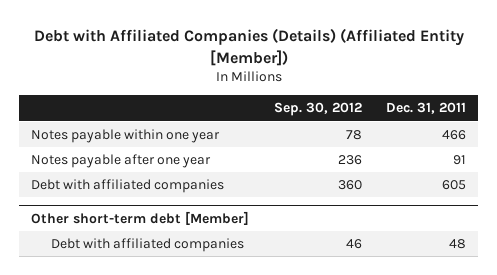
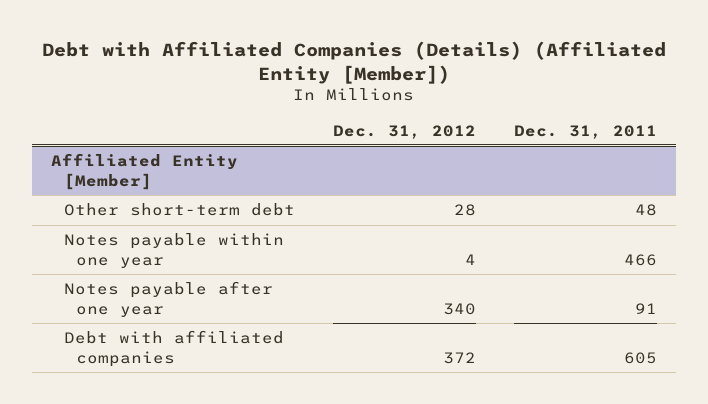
[273,102,362,117] Sep. 30, 2012 -> none
none -> [332,124,476,139] Dec. 31, 2012
none -> [51,153,239,190] Affiliated Entity [Member]
none -> [63,203,295,217] Other short-term debt
[31,210,250,225] Other short-term debt [Member] -> none
[51,238,245,253] Debt with affiliated companies -> none

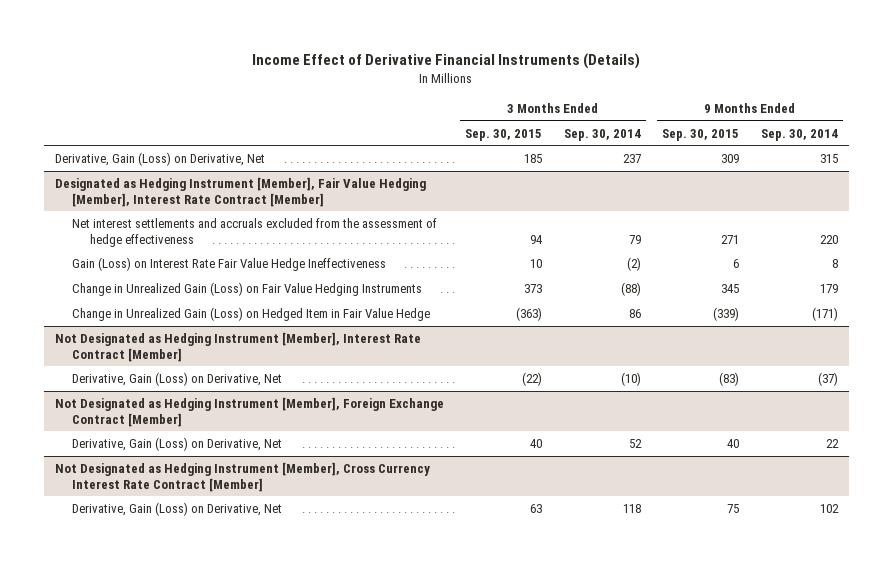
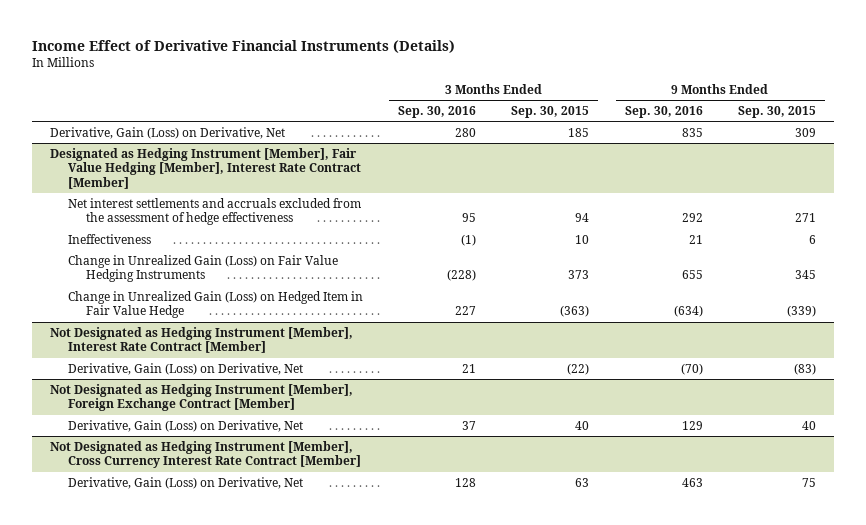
[563,128,641,141] Sep. 30, 2014 -> none
[761,128,839,141] Sep. 30, 2014 -> none
none -> [398,106,477,119] Sep. 30, 2016
none -> [624,106,703,119] Sep. 30, 2016
[72,257,387,272] Gain (Loss) on Interest Rate Fair Value Hedge Ineffectiveness -> [67,233,151,244] Ineffectiveness

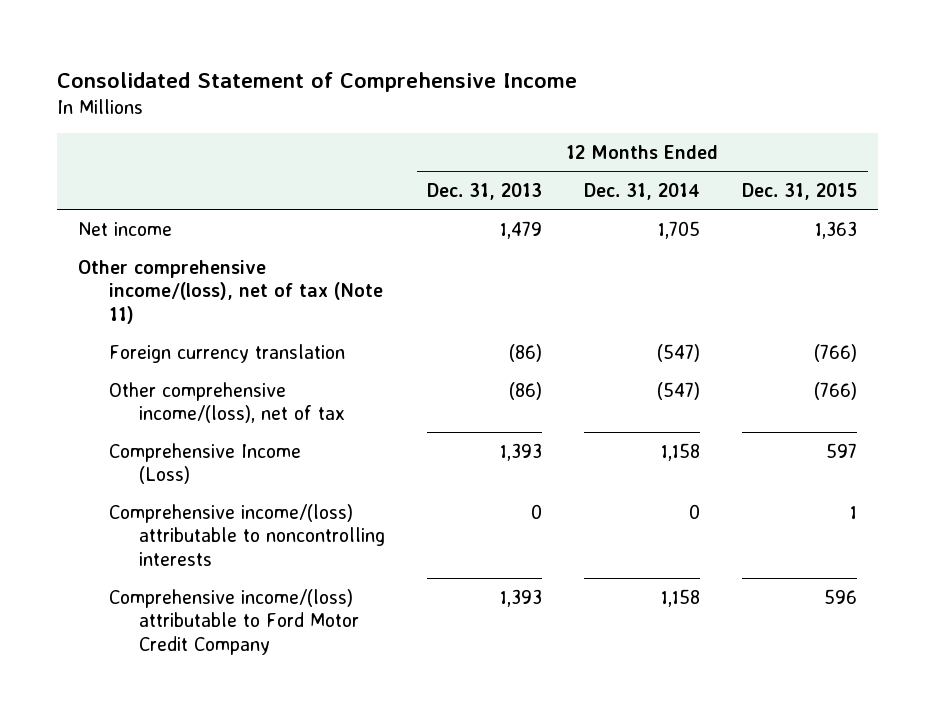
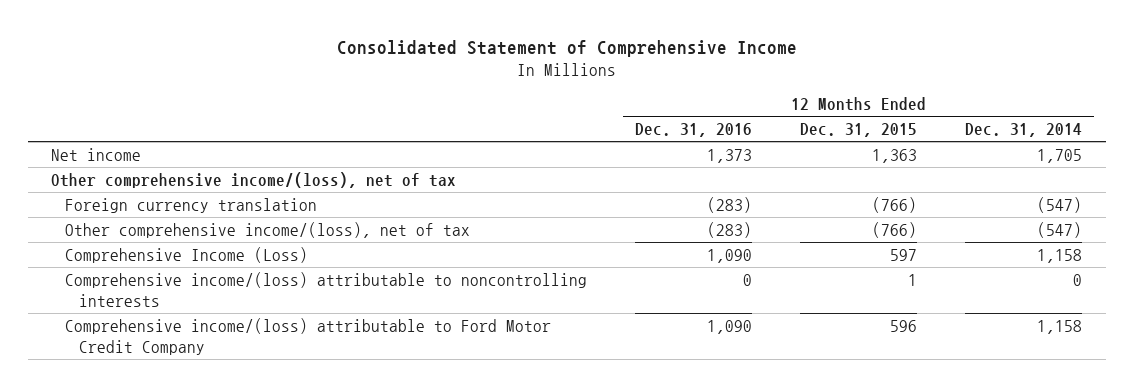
[427,182,543,200] Dec. 31, 2013 -> none
none -> [635,123,753,138] Dec. 31, 2016
[78,259,383,324] Other comprehensive income/(loss), net of tax (Note 11) -> [51,171,457,188] Other comprehensive income/(loss), net of tax

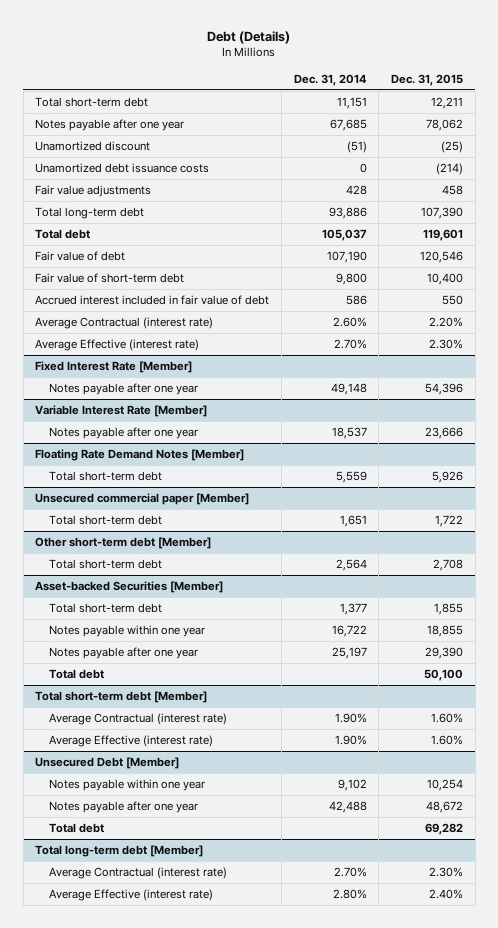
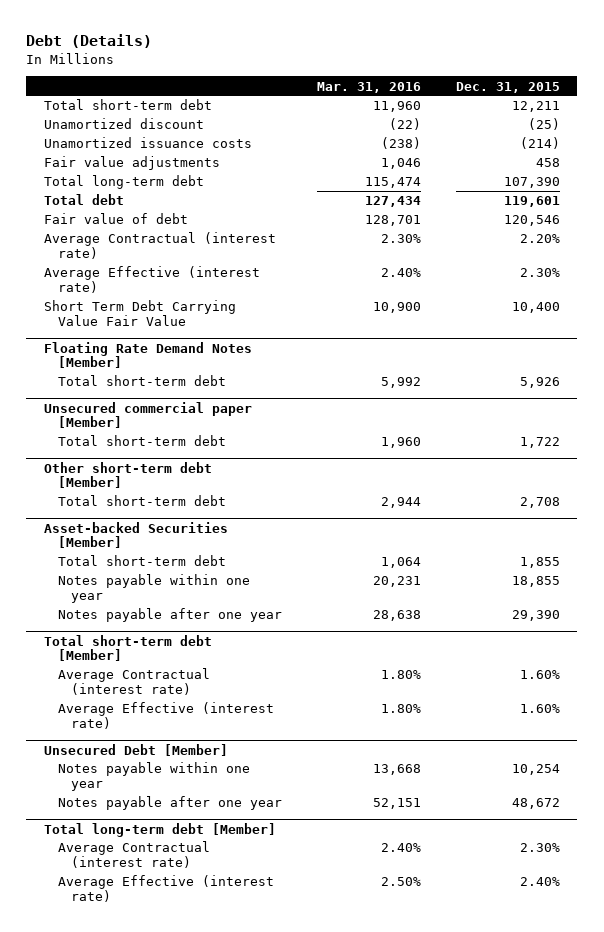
[293,73,367,86] Dec. 31, 2014 -> none
none -> [316,81,421,93] Mar. 31, 2016
[35,119,185,132] Notes payable after one year -> none
[35,163,210,174] Unamortized debt issuance costs -> [43,137,252,149] Unamortized issuance costs
[35,273,185,284] Fair value of short-term debt -> none
[35,295,270,306] Accrued interest included in fair value of debt -> none
[35,361,193,374] Fixed Interest Rate [Member] -> none
[48,383,198,396] Notes payable after one year -> none
[35,405,208,418] Variable Interest Rate [Member] -> none
[48,427,198,440] Notes payable after one year -> none
none -> [43,300,236,326] Short Term Debt Carrying Value Fair Value
[48,669,104,680] Total debt -> none
[48,823,104,834] Total debt -> none

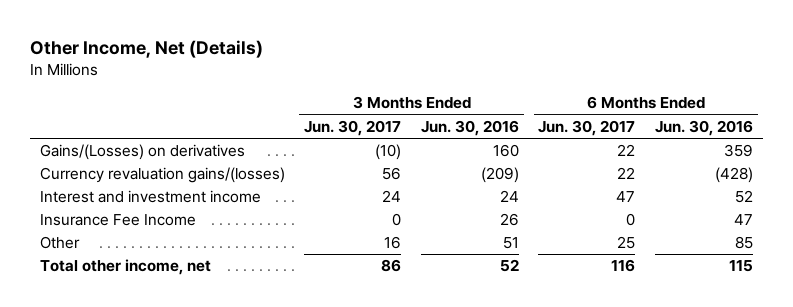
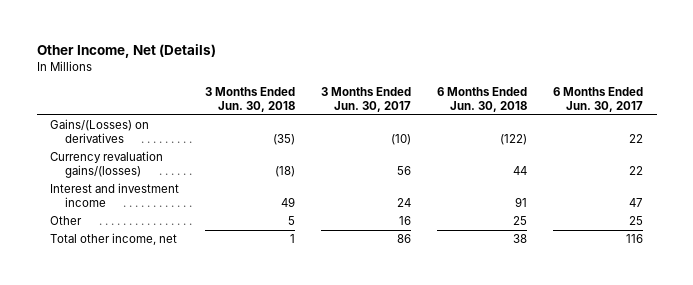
[420,119,519,136] Jun. 30, 2016 -> none
[655,119,754,136] Jun. 30, 2016 -> none
none -> [205,86,296,112] 3 Months Ended Jun. 30, 2018
none -> [437,86,528,112] 6 Months Ended Jun. 30, 2018
[39,214,196,227] Insurance Fee Income -> none

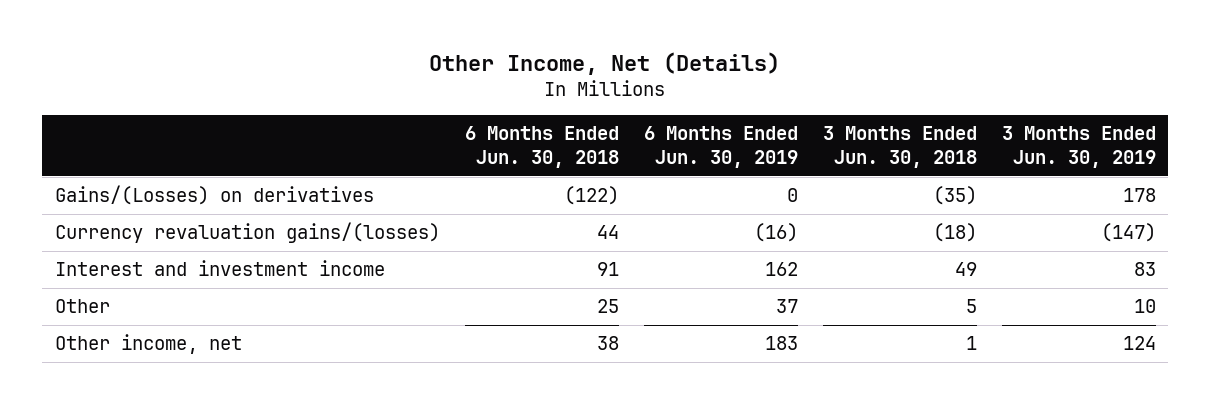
[321,86,412,112] 3 Months Ended Jun. 30, 2017 -> none
[553,86,644,112] 6 Months Ended Jun. 30, 2017 -> none
none -> [643,125,798,168] 6 Months Ended Jun. 30, 2019
none -> [1001,125,1156,168] 3 Months Ended Jun. 30, 2019
[49,233,177,246] Total other income, net -> [54,334,242,355] Other income, net

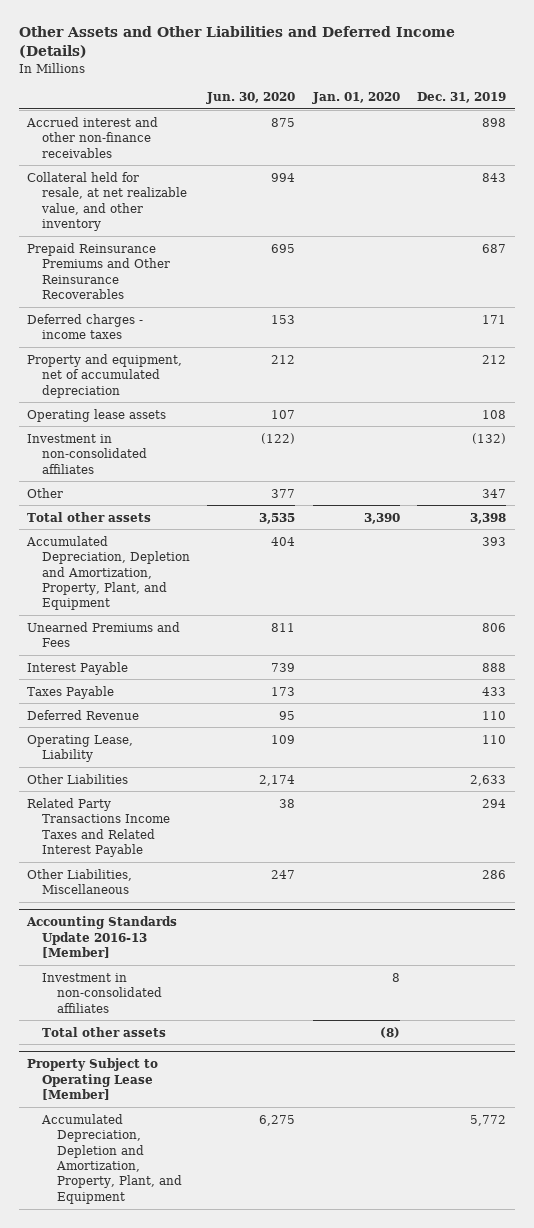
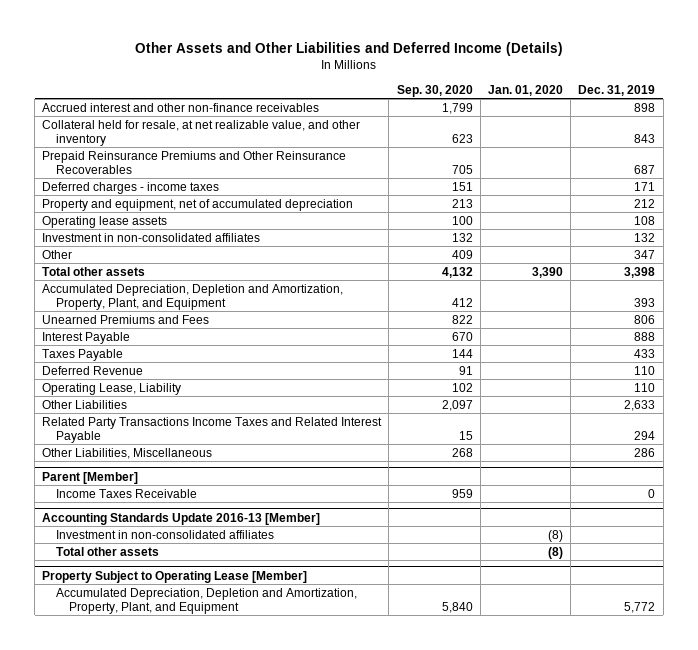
[206,92,296,105] Jun. 30, 2020 -> none
none -> [396,84,473,97] Sep. 30, 2020
[472,432,507,444] (132) -> [634,232,656,242] 132
none -> [42,471,139,484] Parent [Member]
none -> [55,488,197,498] Income Taxes Receivable
[391,972,400,982] 8 -> [548,529,564,542] (8)

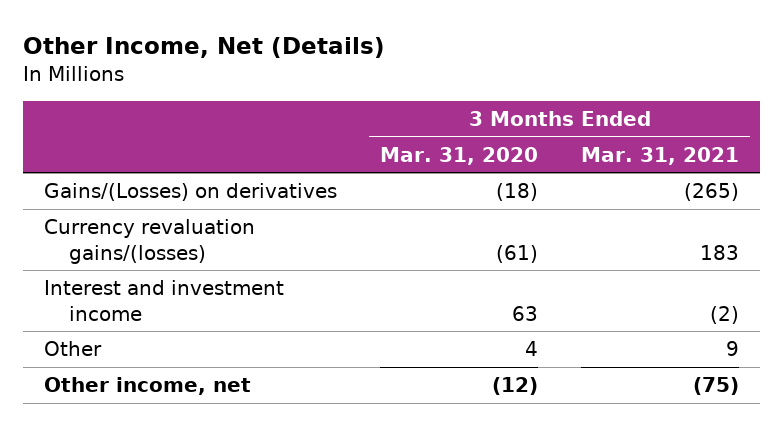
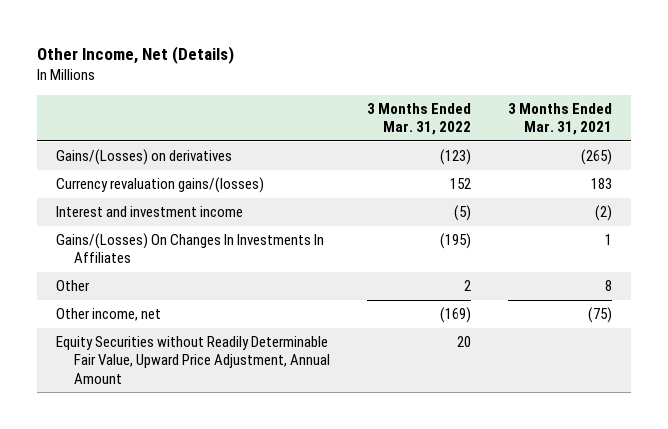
[380,146,539,165] Mar. 31, 2020 -> none
none -> [367,102,472,136] 3 Months Ended Mar. 31, 2022
none -> [55,233,324,264] Gains/(Losses) On Changes In Investments In Affiliates
[725,341,739,357] 9 -> [605,280,613,292] 8
none -> [55,336,330,384] Equity Securities without Readily Determinable Fair Value, Upward Price Adjustment, Annual Amount

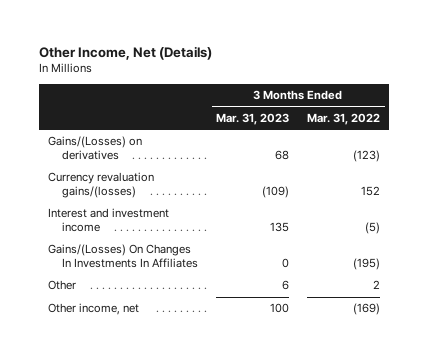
[508,102,613,136] 3 Months Ended Mar. 31, 2021 -> none
none -> [216,113,290,126] Mar. 31, 2023
[55,336,330,384] Equity Securities without Readily Determinable Fair Value, Upward Price Adjustment, Annual Amount -> none

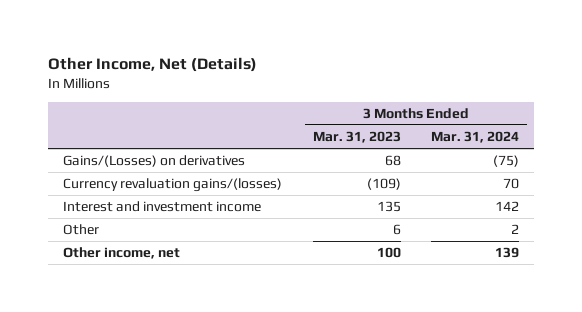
[307,113,381,126] Mar. 31, 2022 -> none
none -> [431,131,520,144] Mar. 31, 2024
[47,244,198,268] Gains/(Losses) On Changes In Investments In Affiliates -> none

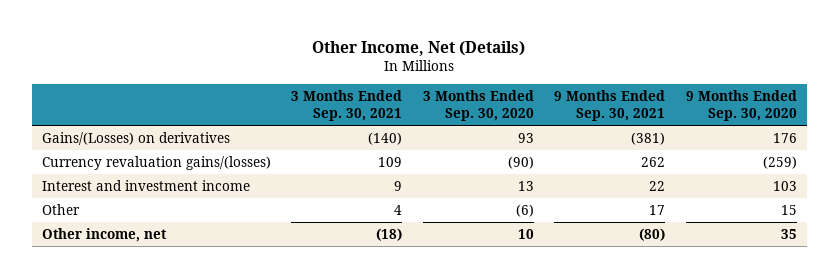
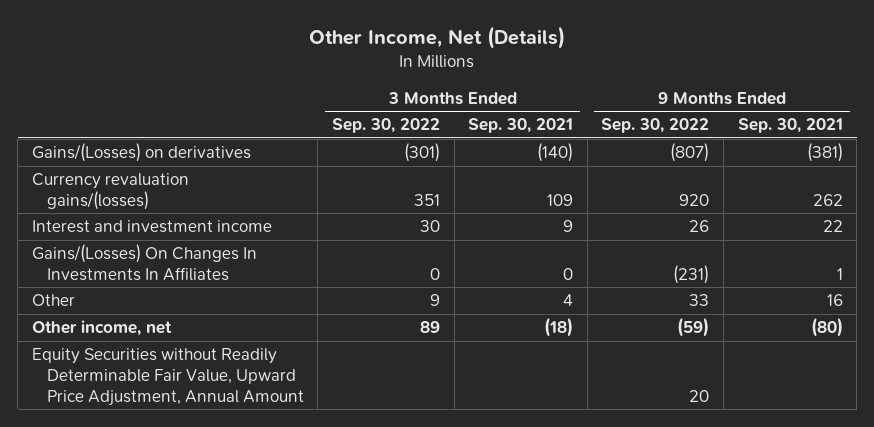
[422,89,534,122] 3 Months Ended Sep. 30, 2020 -> none
[685,89,797,122] 9 Months Ended Sep. 30, 2020 -> none
none -> [332,118,441,134] Sep. 30, 2022
none -> [601,118,710,134] Sep. 30, 2022
none -> [31,244,257,281] Gains/(Losses) On Changes In Investments In Affiliates
[649,204,666,215] 17 -> [826,294,843,307] 16
none -> [31,348,304,406] Equity Securities without Readily Determinable Fair Value, Upward Price Adjustment, Annual Amount

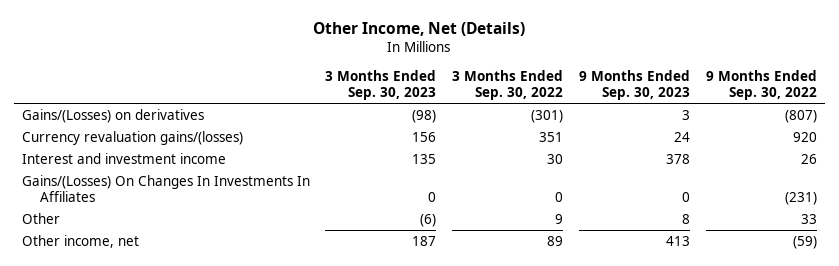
[468,118,574,134] Sep. 30, 2021 -> none
[737,118,843,134] Sep. 30, 2021 -> none
none -> [325,70,437,101] 3 Months Ended Sep. 30, 2023
none -> [579,70,691,101] 9 Months Ended Sep. 30, 2023
[31,348,304,406] Equity Securities without Readily Determinable Fair Value, Upward Price Adjustment, Annual Amount -> none

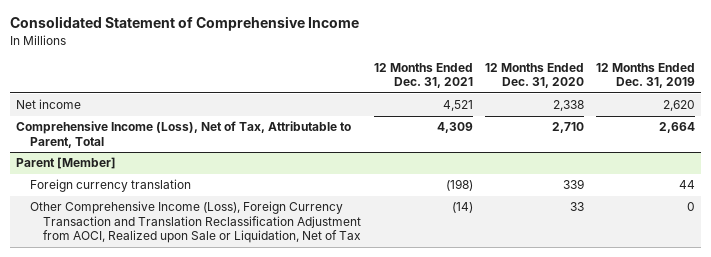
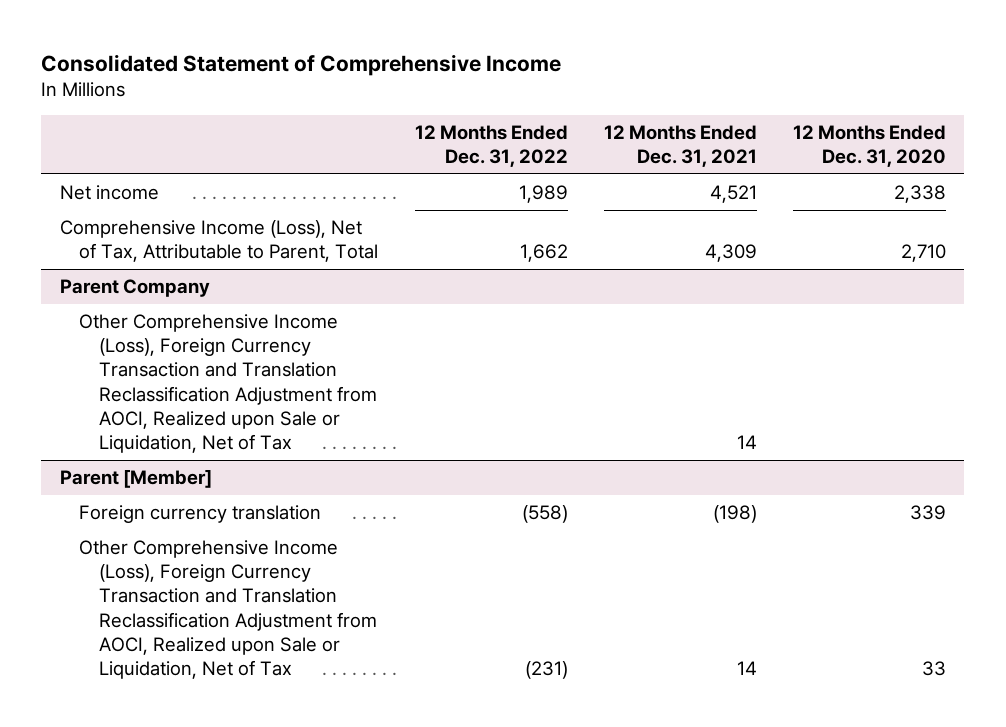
[596,62,696,89] 12 Months Ended Dec. 31, 2019 -> none
none -> [414,125,568,168] 12 Months Ended Dec. 31, 2022
none -> [59,279,210,298] Parent Company
none -> [79,314,378,453] Other Comprehensive Income (Loss), Foreign Currency Transaction and Translation Reclassification Adjustment from AOCI, Realized upon Sale or Liquidation, Net of Tax
[451,202,473,214] (14) -> [736,660,757,675] 14

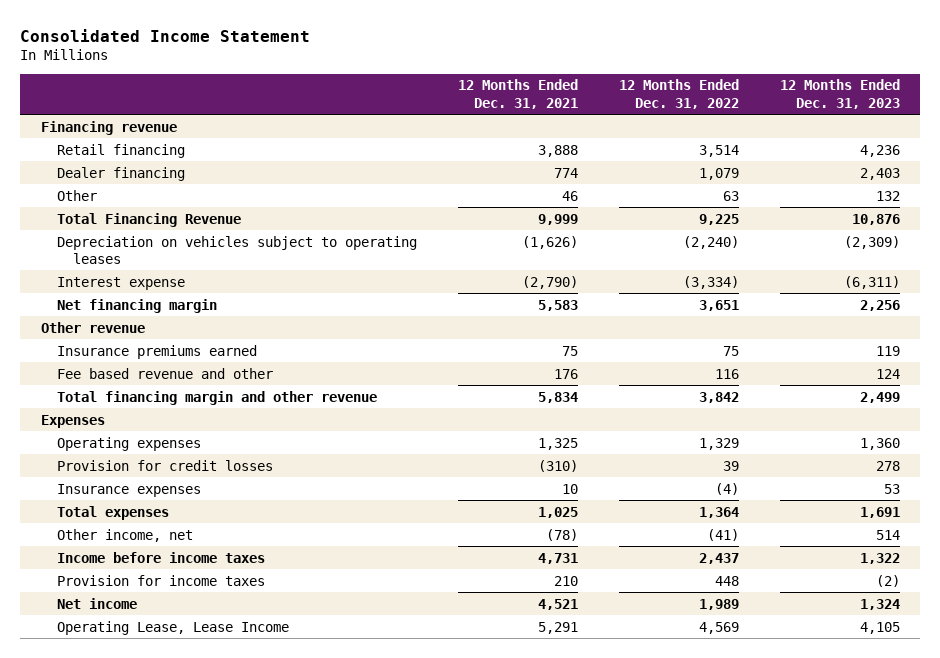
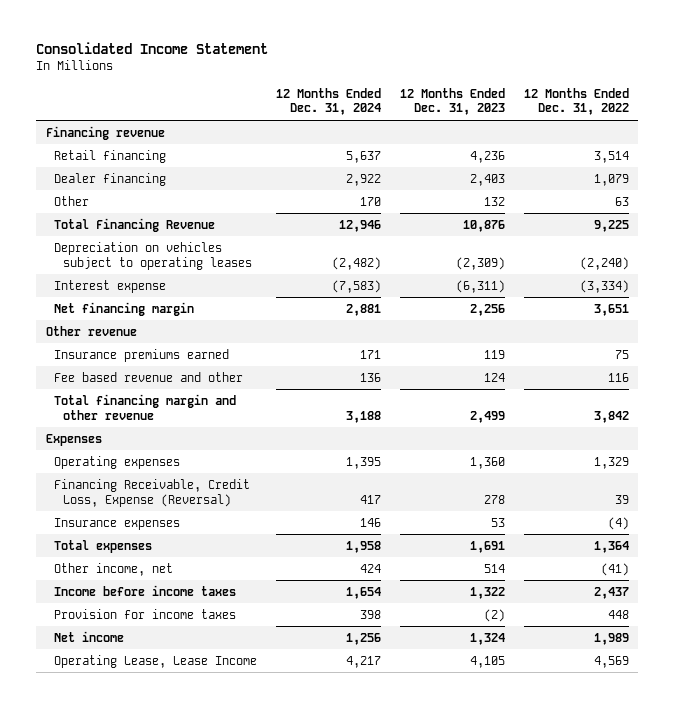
[457,79,578,109] 12 Months Ended Dec. 31, 2021 -> none
none -> [276,87,382,116] 12 Months Ended Dec. 31, 2024
[56,459,273,471] Provision for credit losses -> [54,478,251,507] Financing Receivable, Credit Loss, Expense (Reversal)

